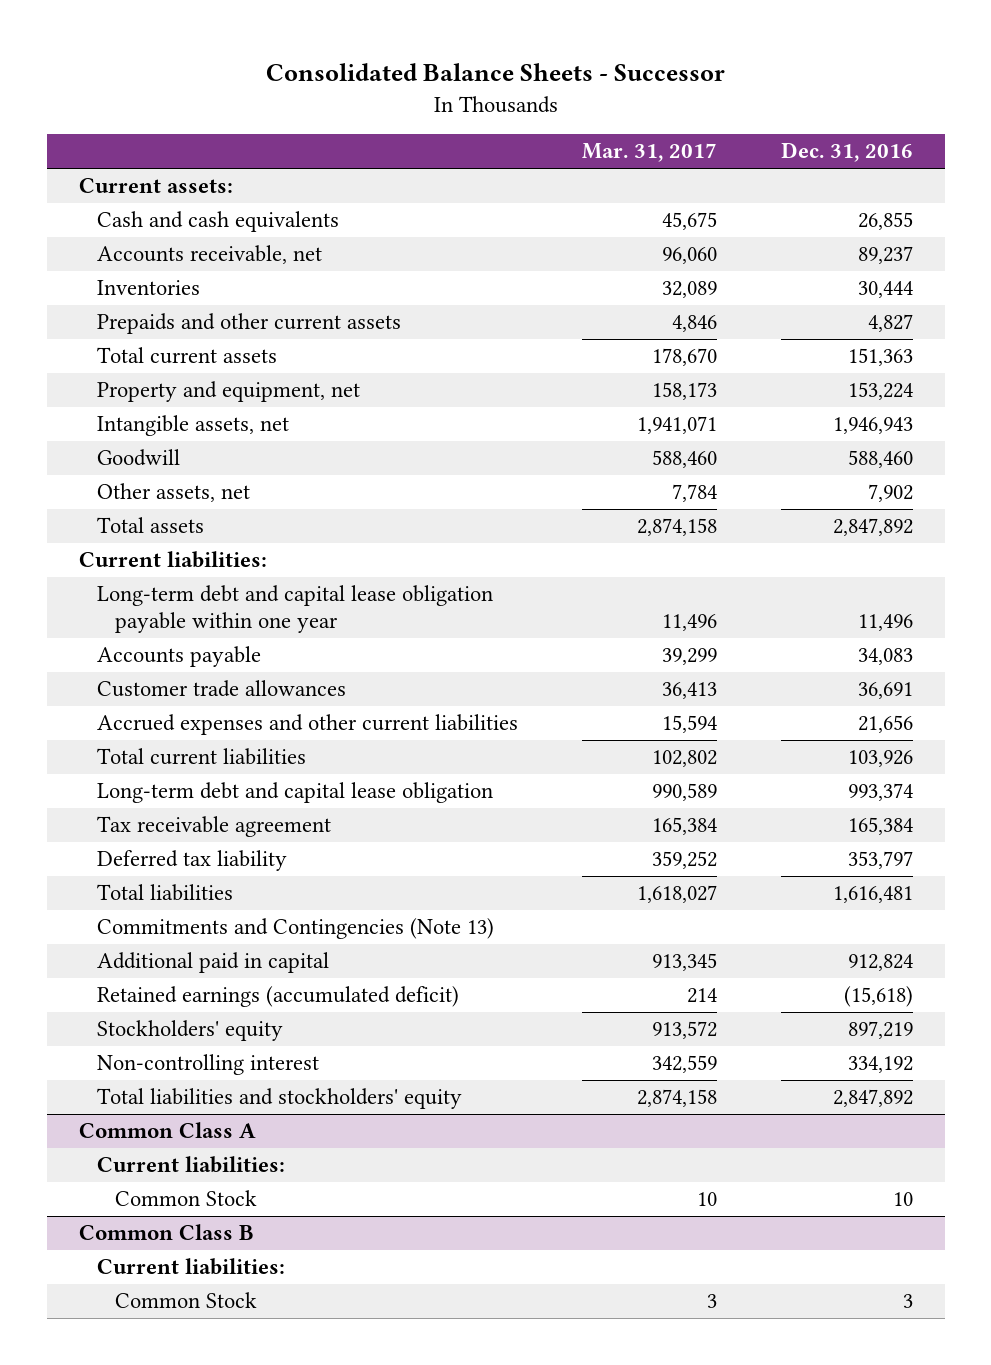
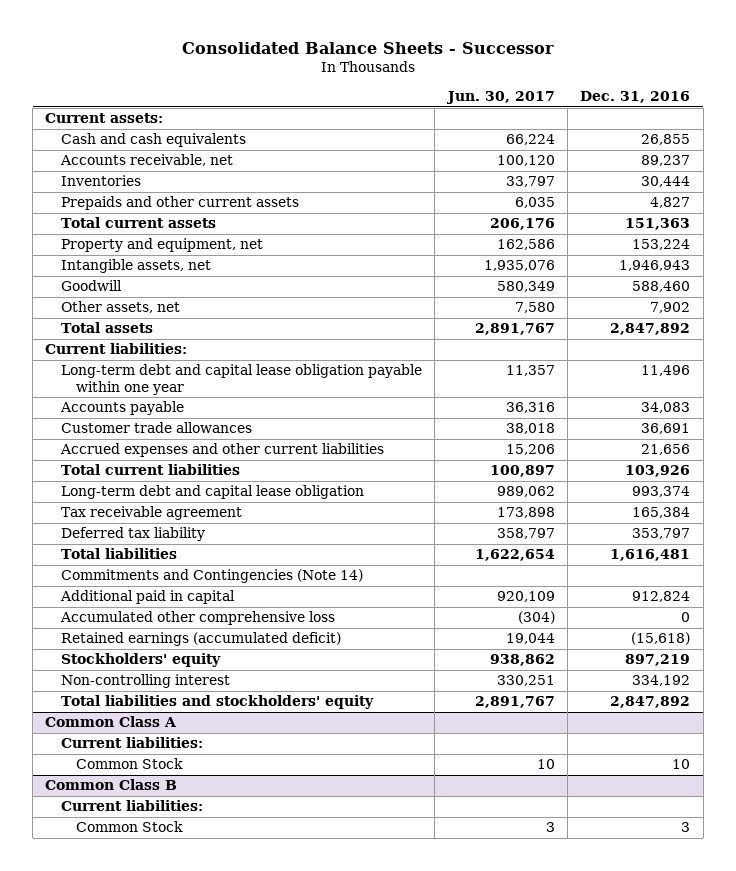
[581,143,717,163] Mar. 31, 2017 -> none
none -> [445,91,555,105] Jun. 30, 2017
[96,918,494,940] Commitments and Contingencies (Note 13) -> [60,569,363,584] Commitments and Contingencies (Note 14)
none -> [59,611,335,626] Accumulated other comprehensive loss

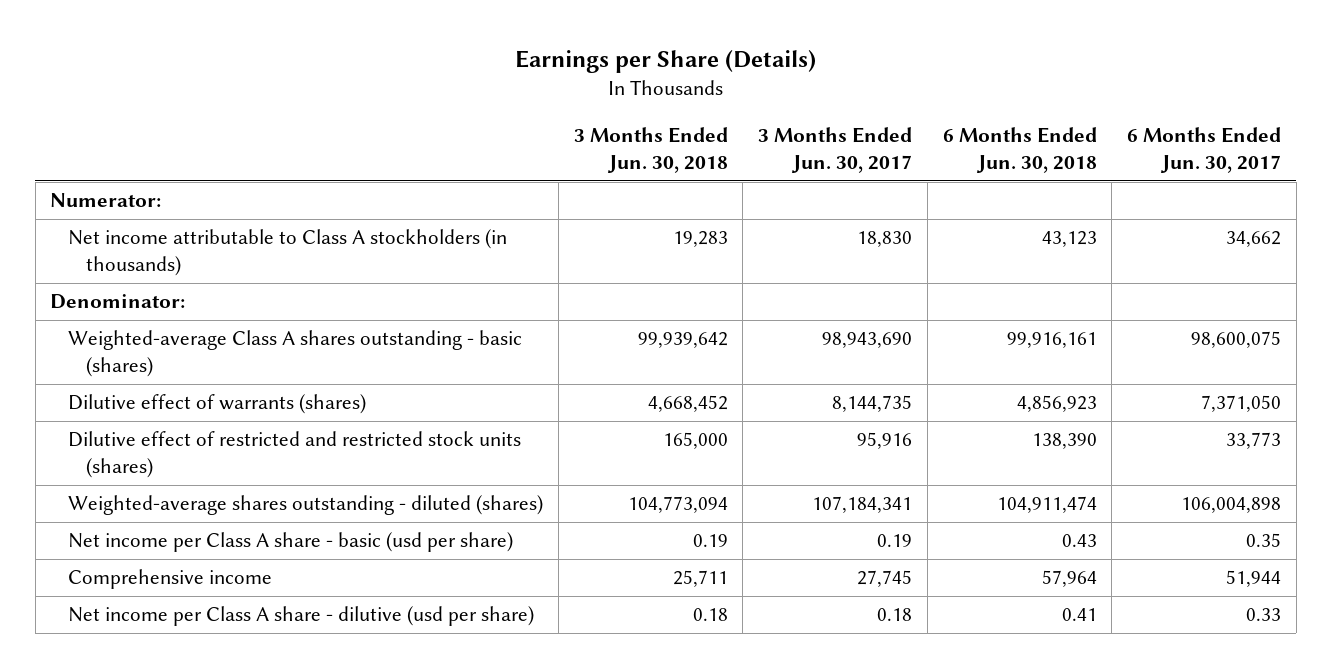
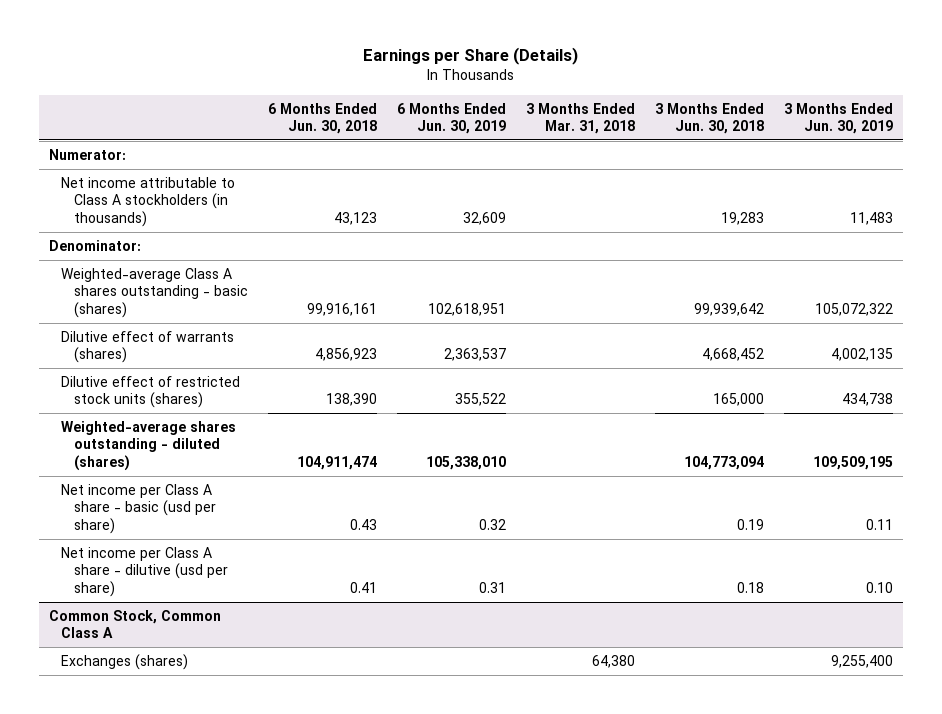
[758,126,913,173] 3 Months Ended Jun. 30, 2017 -> none
[1127,126,1282,173] 6 Months Ended Jun. 30, 2017 -> none
none -> [396,102,506,134] 6 Months Ended Jun. 30, 2019
none -> [525,102,635,134] 3 Months Ended Mar. 31, 2018
none -> [783,102,893,134] 3 Months Ended Jun. 30, 2019
[68,431,522,479] Dilutive effect of restricted and restricted stock units (shares) -> [61,376,241,409] Dilutive effect of restricted stock units (shares)
[68,569,273,590] Comprehensive income -> none
none -> [49,610,222,639] Common Stock, Common Class A
none -> [61,654,189,671] Exchanges (shares)

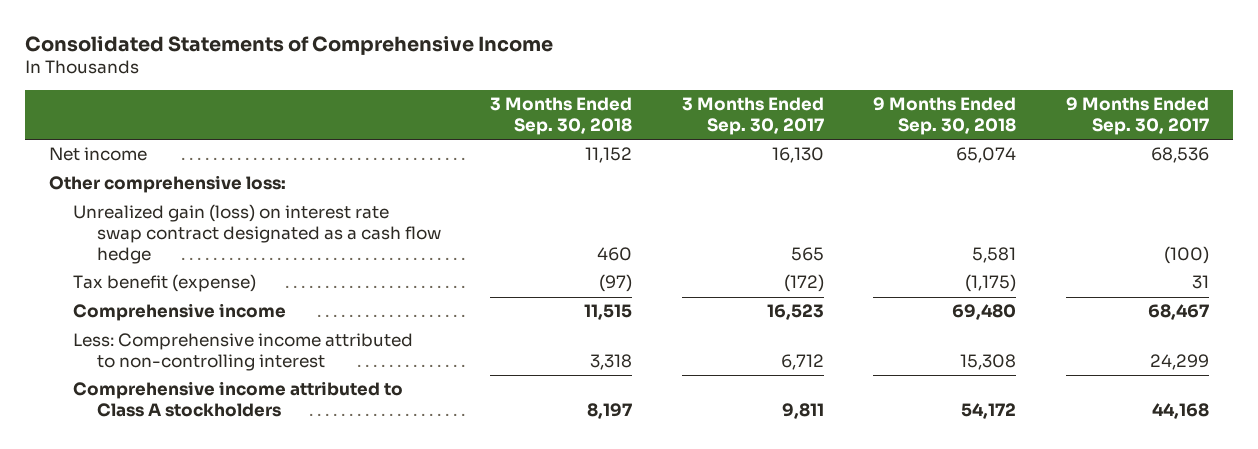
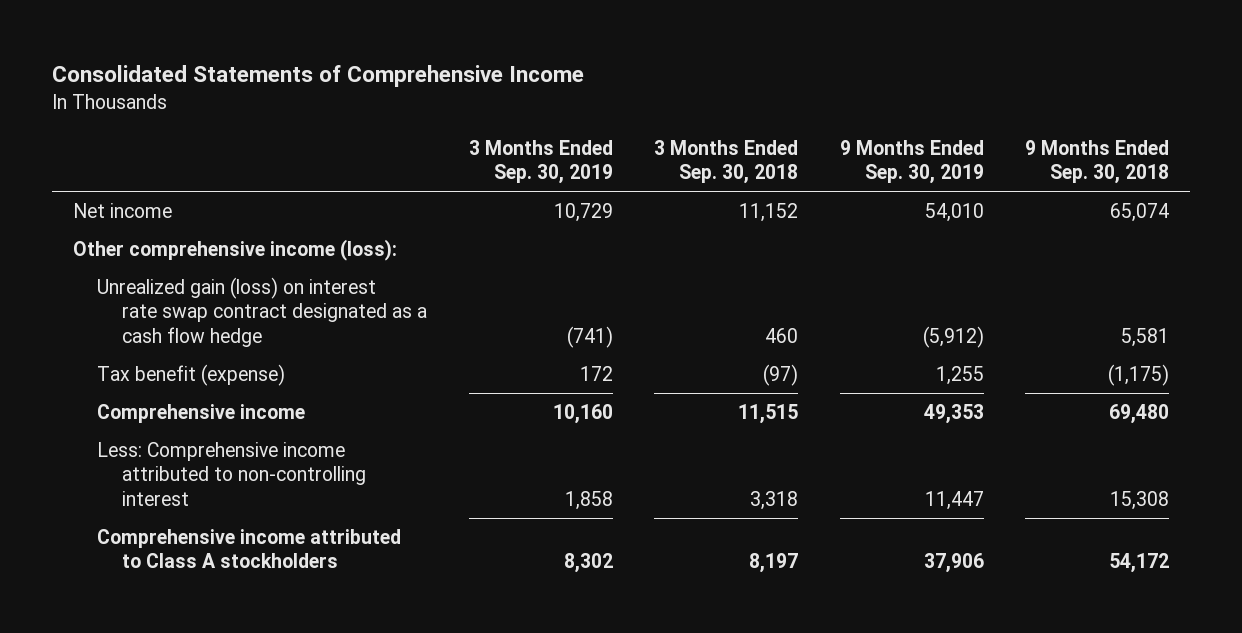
[681,97,824,136] 3 Months Ended Sep. 30, 2017 -> none
[1065,97,1209,136] 9 Months Ended Sep. 30, 2017 -> none
none -> [468,139,613,185] 3 Months Ended Sep. 30, 2019
none -> [839,139,984,185] 9 Months Ended Sep. 30, 2019
[49,175,287,194] Other comprehensive loss: -> [72,239,397,262] Other comprehensive income (loss):

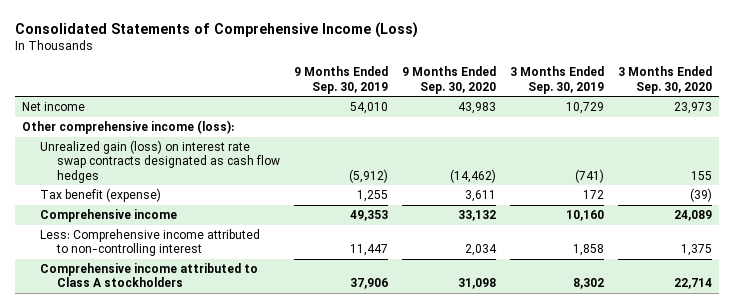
[51,65,584,88] Consolidated Statements of Comprehensive Income -> [15,21,419,38] Consolidated Statements of Comprehensive Income (Loss)
[654,139,799,185] 3 Months Ended Sep. 30, 2018 -> none
[1025,139,1170,185] 9 Months Ended Sep. 30, 2018 -> none
none -> [401,66,496,94] 9 Months Ended Sep. 30, 2020
none -> [617,66,712,94] 3 Months Ended Sep. 30, 2020
[97,277,428,347] Unrealized gain (loss) on interest rate swap contract designated as a cash flow hedge -> [39,140,281,183] Unrealized gain (loss) on interest rate swap contracts designated as cash flow hedges

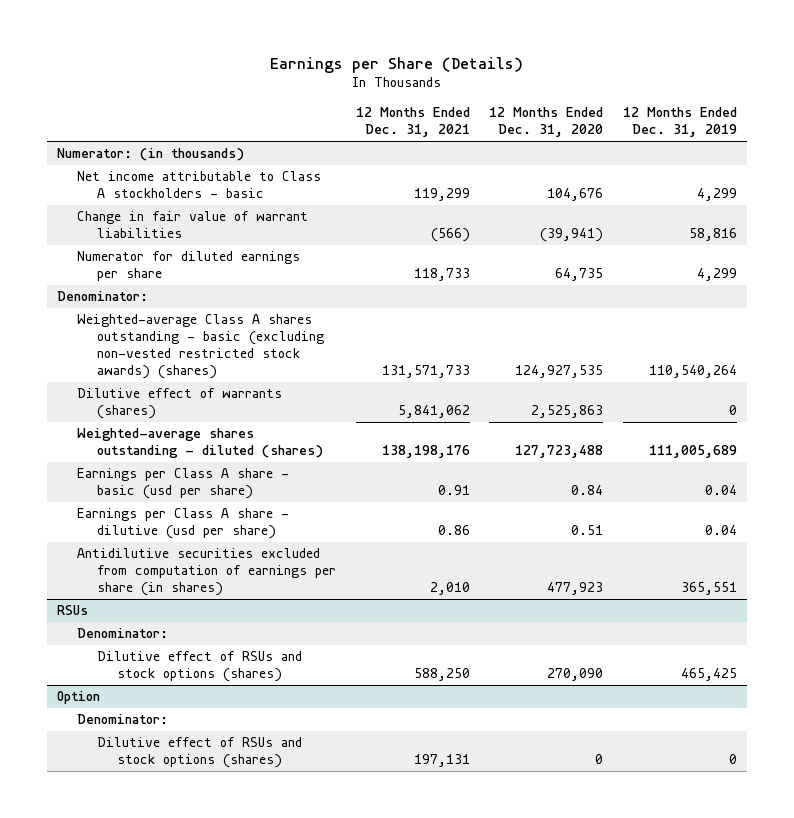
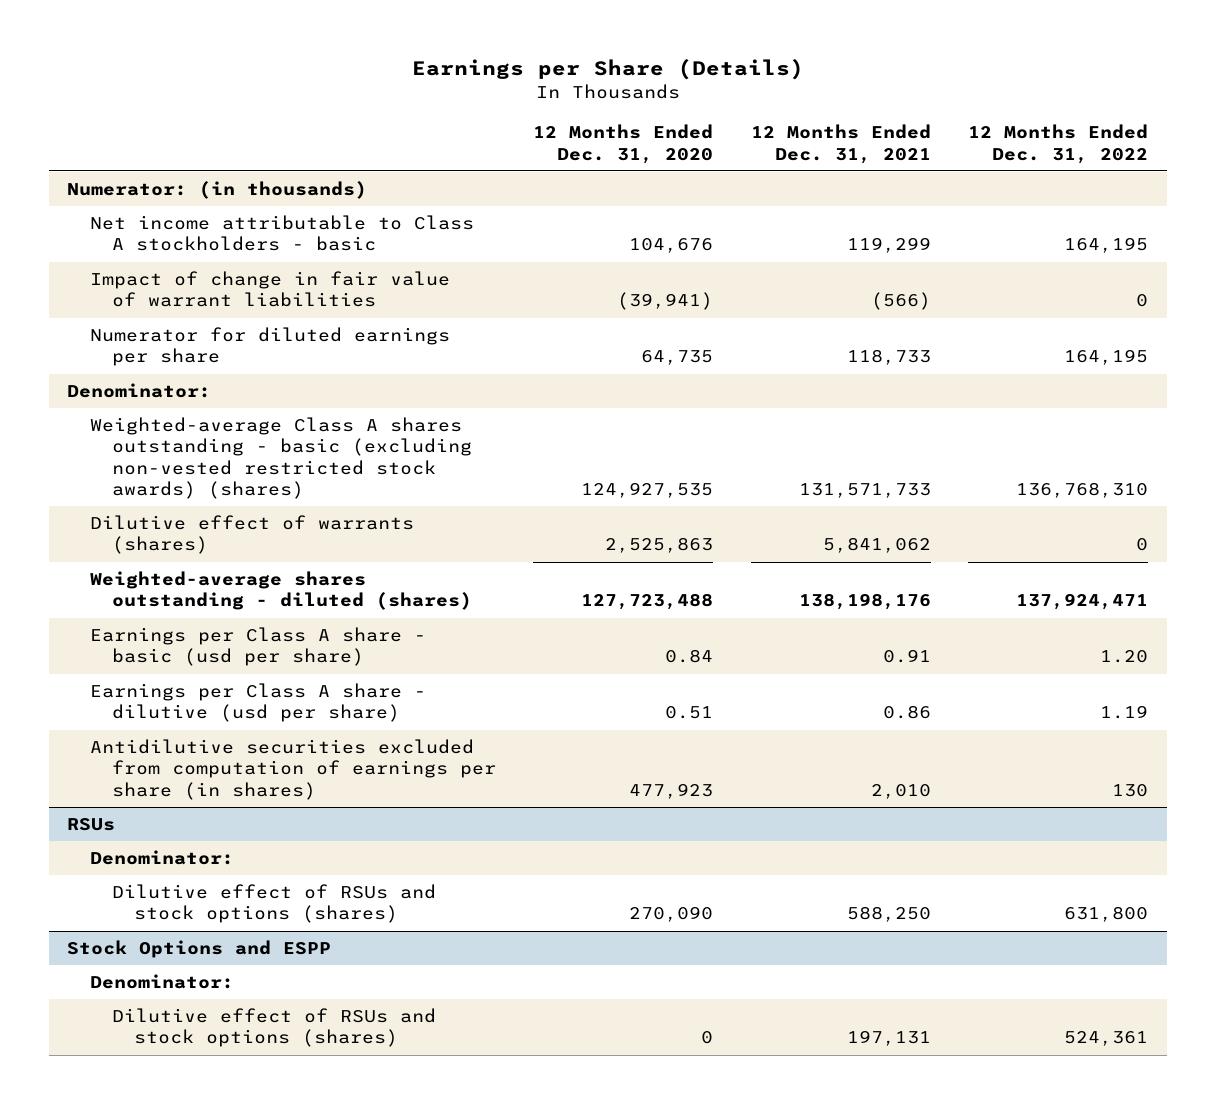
[622,107,737,138] 12 Months Ended Dec. 31, 2019 -> none
none -> [968,124,1149,164] 12 Months Ended Dec. 31, 2022
[76,211,308,239] Change in fair value of warrant liabilities -> [89,271,450,308] Impact of change in fair value of warrant liabilities
[56,691,100,705] Option -> none
none -> [67,940,332,959] Stock Options and ESPP

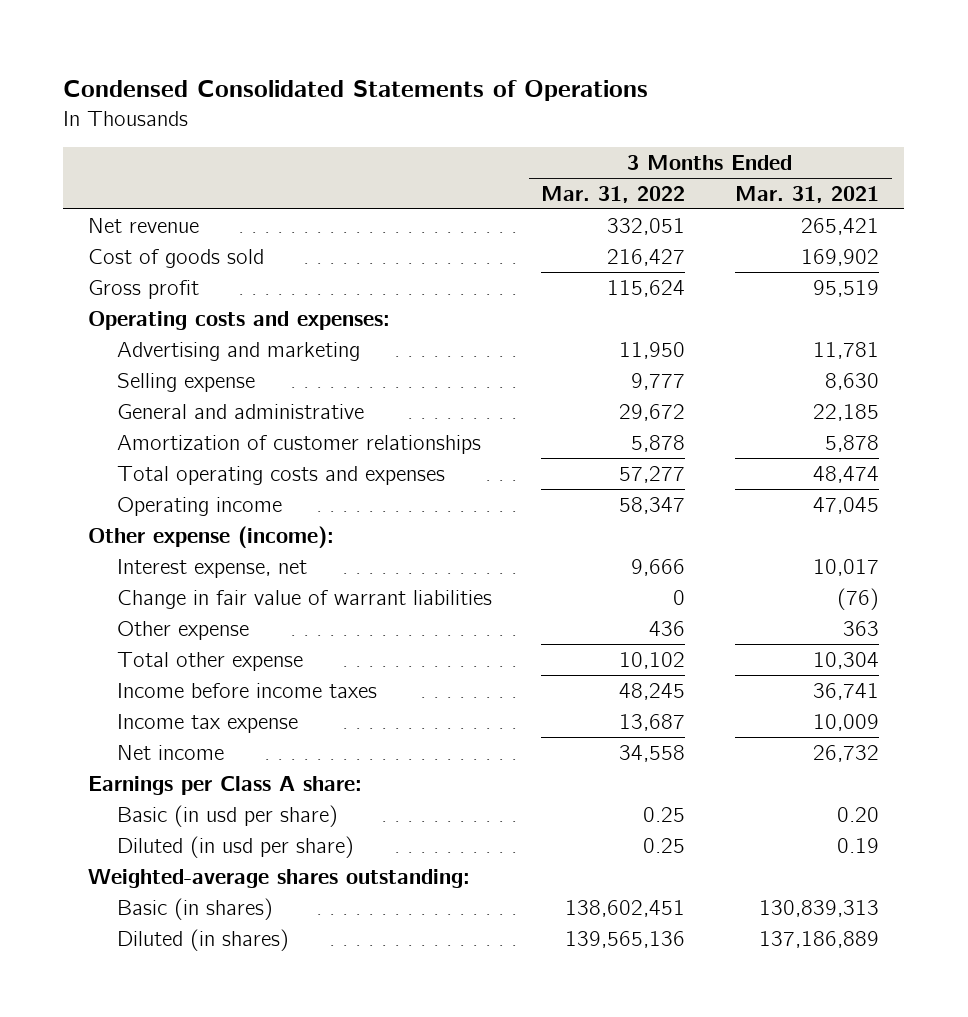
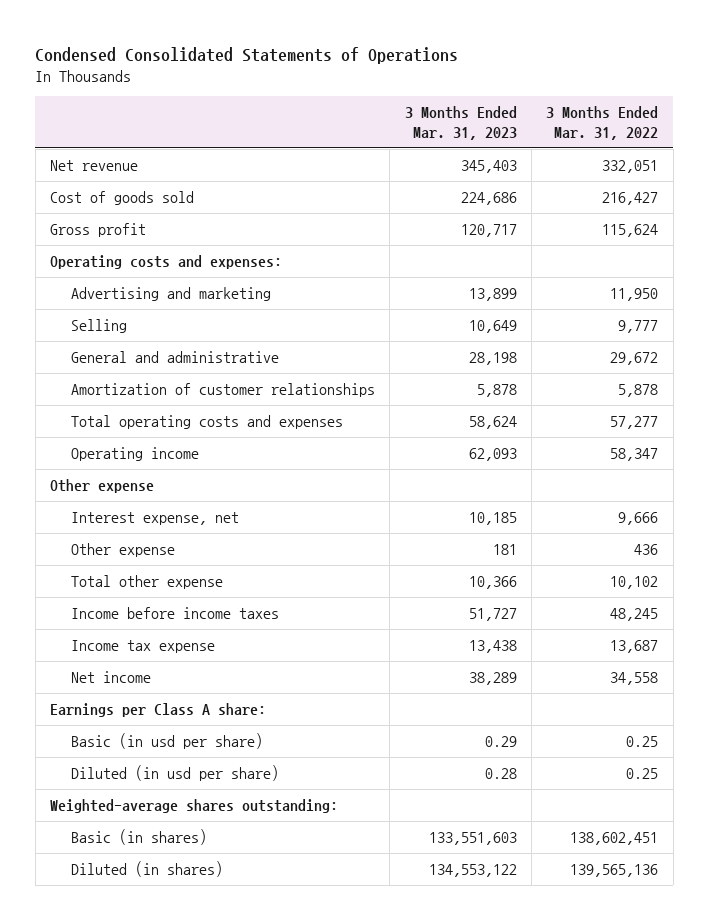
[735,185,880,203] Mar. 31, 2021 -> none
none -> [404,106,517,140] 3 Months Ended Mar. 31, 2023
[116,372,255,392] Selling expense -> [70,318,127,333] Selling
[88,525,335,548] Other expense (income): -> [50,478,155,493] Other expense
[116,589,492,609] Change in fair value of warrant liabilities -> none

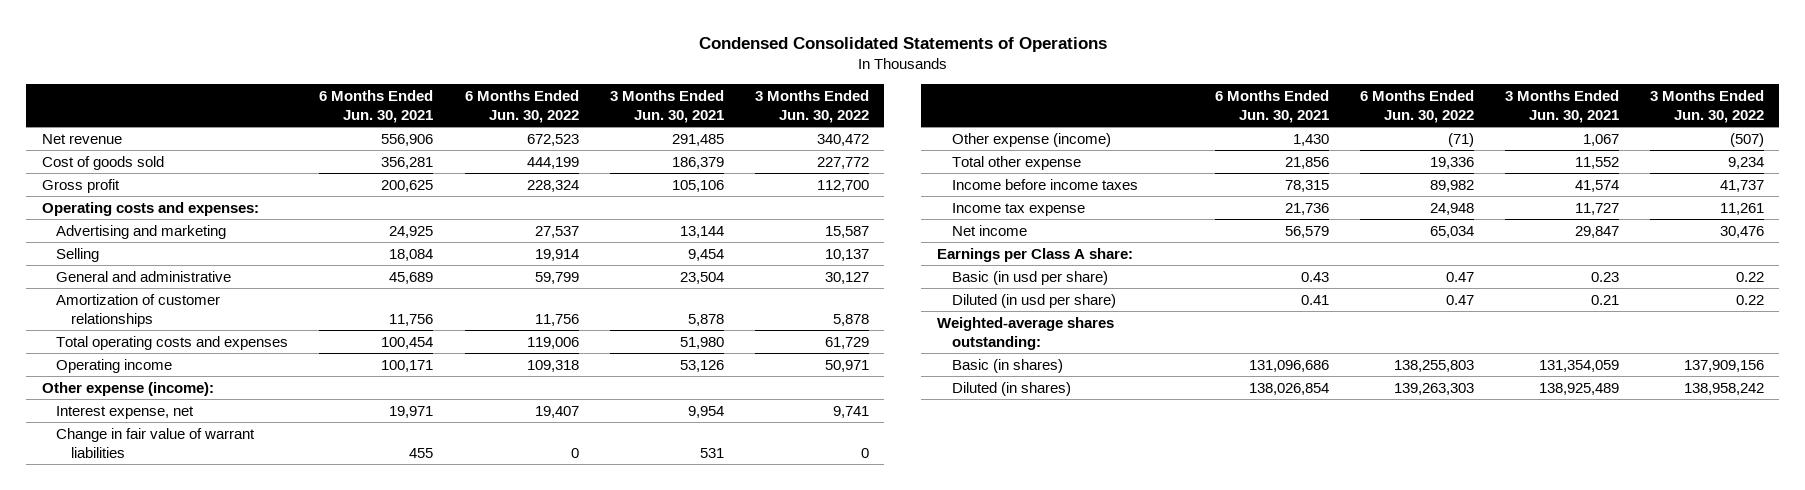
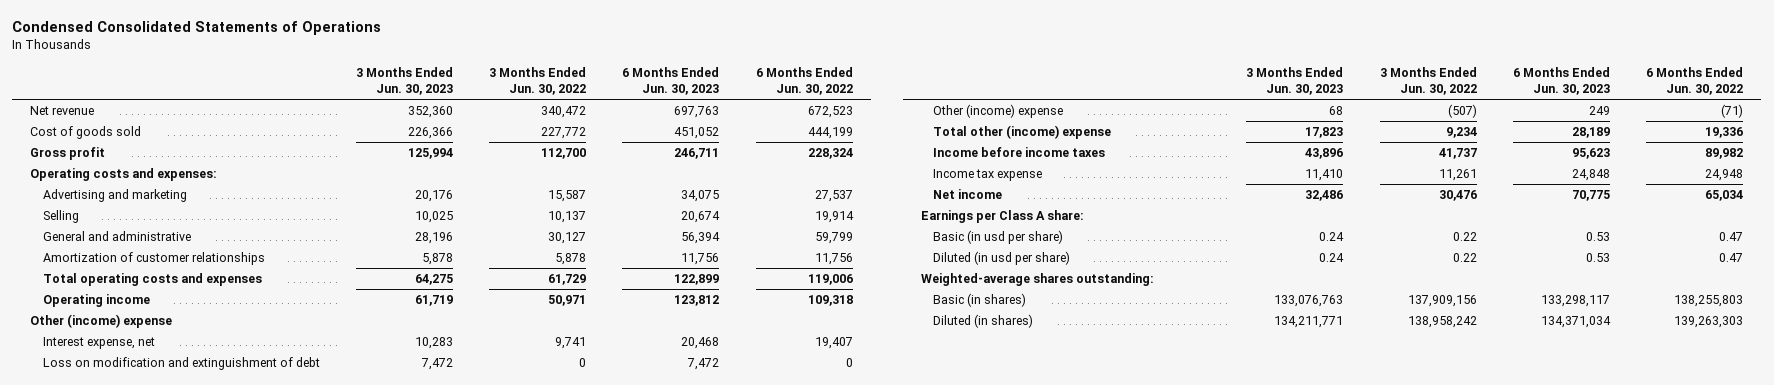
[319,89,434,123] 6 Months Ended Jun. 30, 2021 -> none
[609,89,724,123] 3 Months Ended Jun. 30, 2021 -> none
none -> [355,66,453,96] 3 Months Ended Jun. 30, 2023
none -> [622,66,720,96] 6 Months Ended Jun. 30, 2023
[41,381,214,396] Other expense (income): -> [30,314,173,329] Other (income) expense
[56,427,256,458] Change in fair value of warrant liabilities -> none
none -> [42,357,320,371] Loss on modification and extinguishment of debt
[951,132,1111,147] Other expense (income) -> [932,104,1063,119] Other (income) expense
[951,155,1081,170] Total other expense -> [932,125,1111,140] Total other (income) expense

